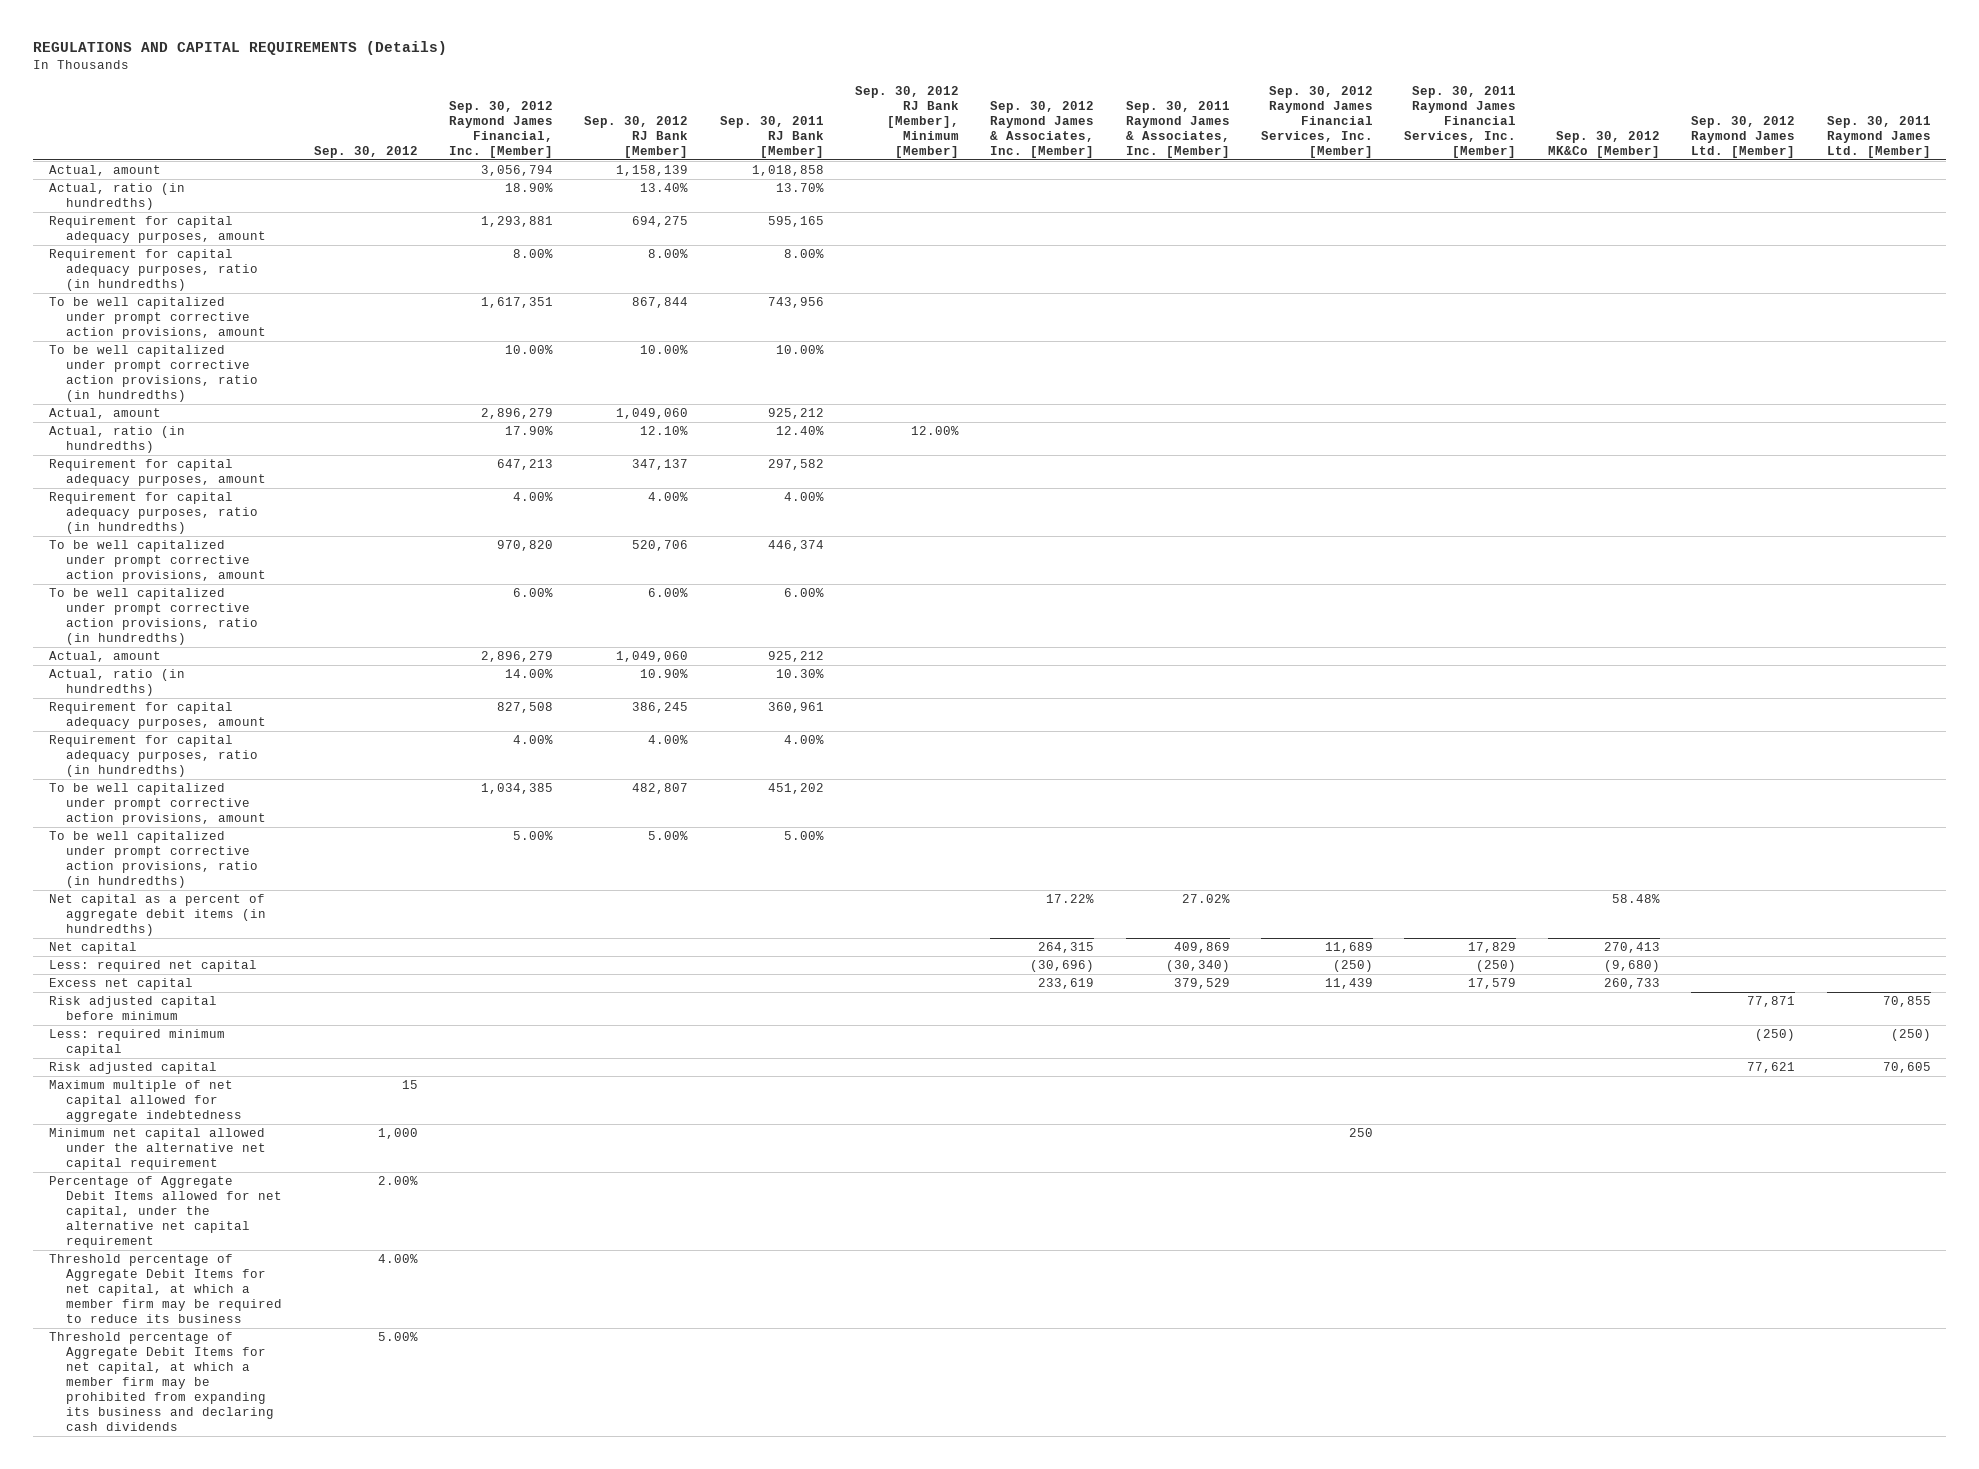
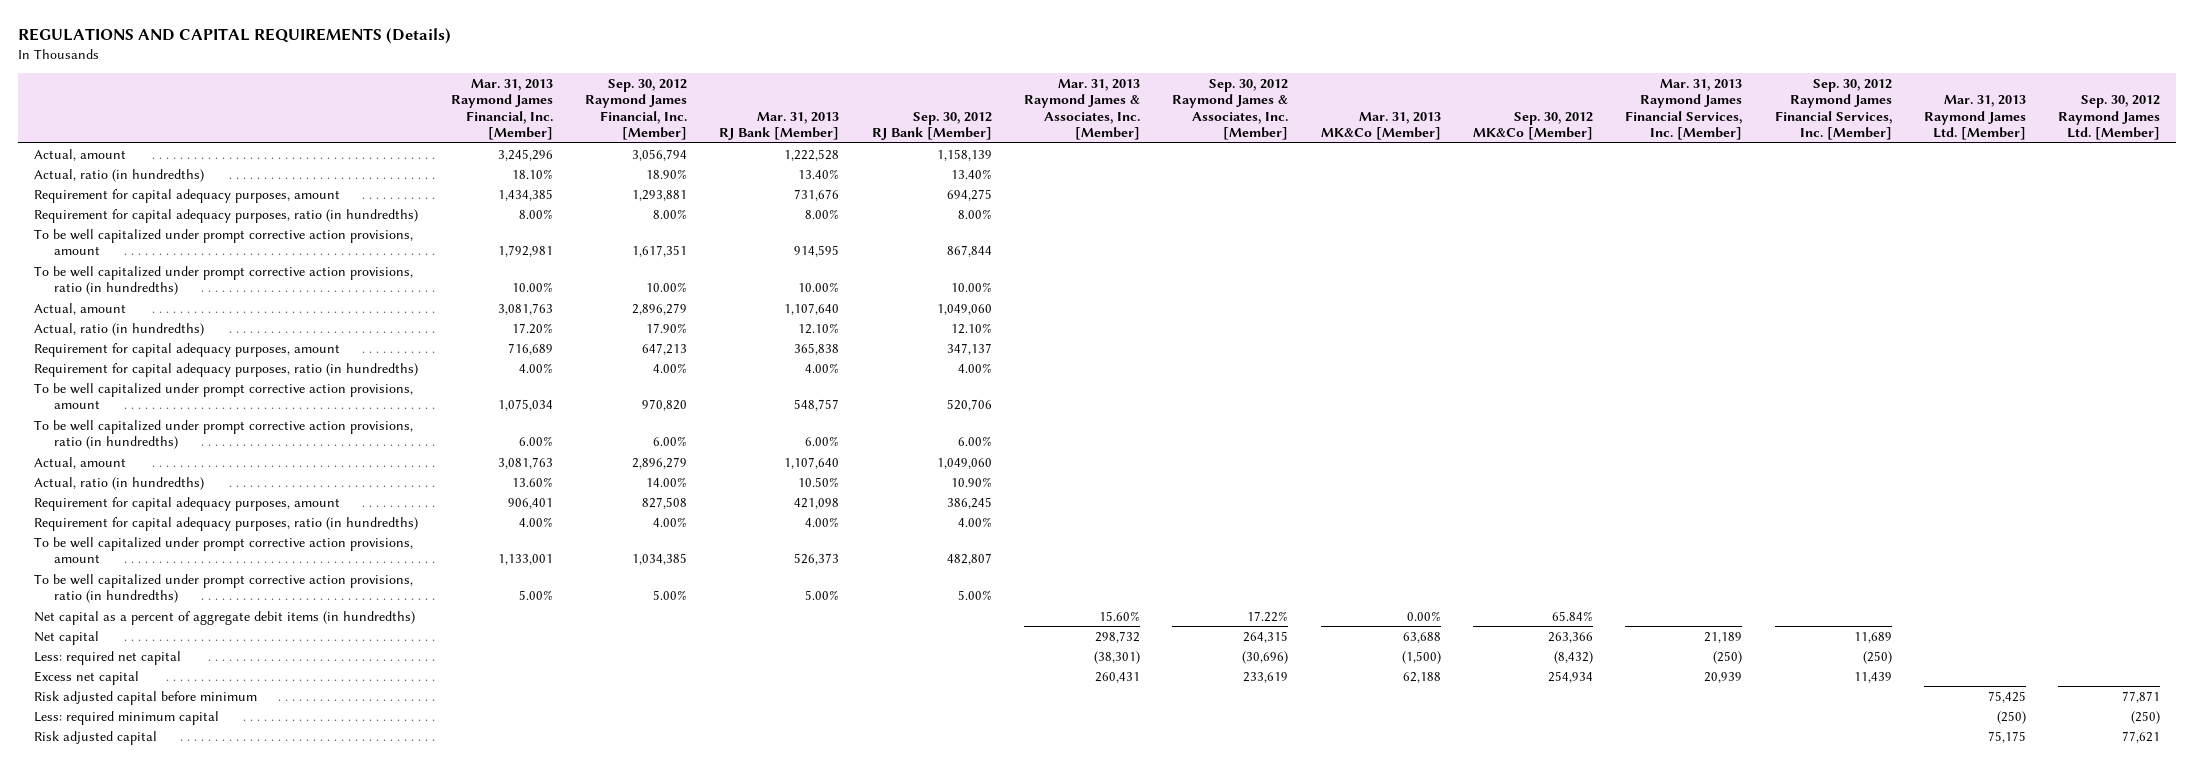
[313,145,418,158] Sep. 30, 2012 -> none
[719,115,824,158] Sep. 30, 2011 RJ Bank [Member] -> none
[854,86,959,158] Sep. 30, 2012 RJ Bank [Member], Minimum [Member] -> none
[1125,100,1230,158] Sep. 30, 2011 Raymond James & Associates, Inc. [Member] -> none
[1404,86,1517,158] Sep. 30, 2011 Raymond James Financial Services, Inc. [Member] -> none
[1826,115,1931,158] Sep. 30, 2011 Raymond James Ltd. [Member] -> none
none -> [450,79,553,140] Mar. 31, 2013 Raymond James Financial, Inc. [Member]
none -> [719,111,840,140] Mar. 31, 2013 RJ Bank [Member]
none -> [1023,79,1140,140] Mar. 31, 2013 Raymond James & Associates, Inc. [Member]
none -> [1320,111,1441,140] Mar. 31, 2013 MK&Co [Member]
none -> [1625,79,1743,140] Mar. 31, 2013 Raymond James Financial Services, Inc. [Member]
none -> [1923,95,2026,140] Mar. 31, 2013 Raymond James Ltd. [Member]
[1611,894,1660,904] 58.48% -> [1551,610,1593,621] 65.84%
[1603,942,1660,954] 270,413 -> [1547,631,1593,643] 263,366
[1603,960,1660,973] (9,680) -> [1553,650,1593,664] (8,432)
[1603,978,1660,990] 260,733 -> [1547,670,1593,683] 254,934
[48,1080,243,1123] Maximum multiple of net capital allowed for aggregate indebtedness -> none
[48,1128,267,1171] Minimum net capital allowed under the alternative net capital requirement -> none
[48,1176,283,1249] Percentage of Aggregate Debit Items allowed for net capital, under the alternative net capital requirement -> none
[48,1254,283,1324] Threshold percentage of Aggregate Debit Items for net capital, at which a member firm may be required to reduce its business -> none
[48,1332,275,1431] Threshold percentage of Aggregate Debit Items for net capital, at which a member firm may be prohibited from expanding its business and declaring cash dividends -> none

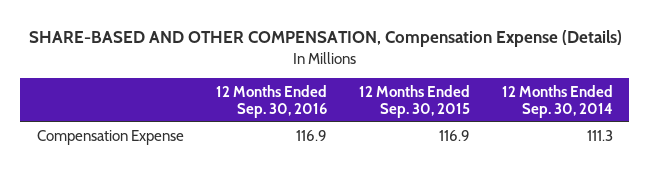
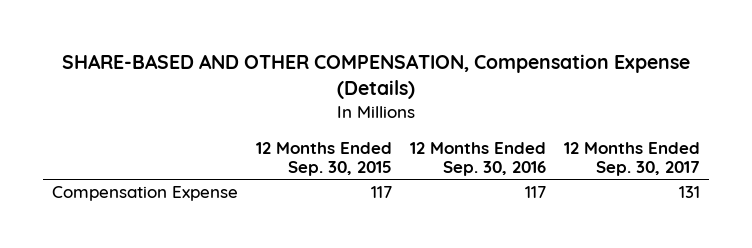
[501,84,613,118] 12 Months Ended Sep. 30, 2014 -> none
none -> [563,141,700,177] 12 Months Ended Sep. 30, 2017
[295,130,327,142] 116.9 -> [524,186,546,199] 117
[438,130,470,142] 116.9 -> [370,186,392,199] 117

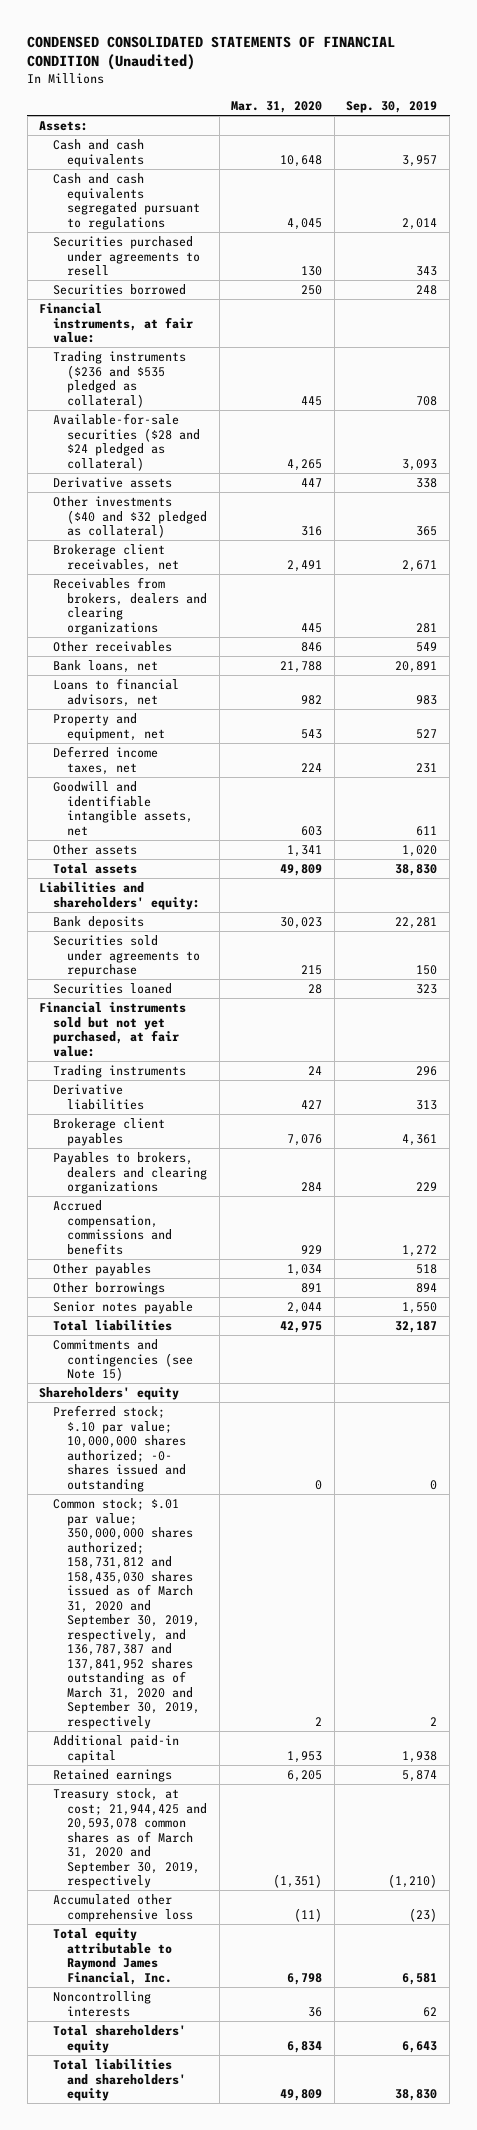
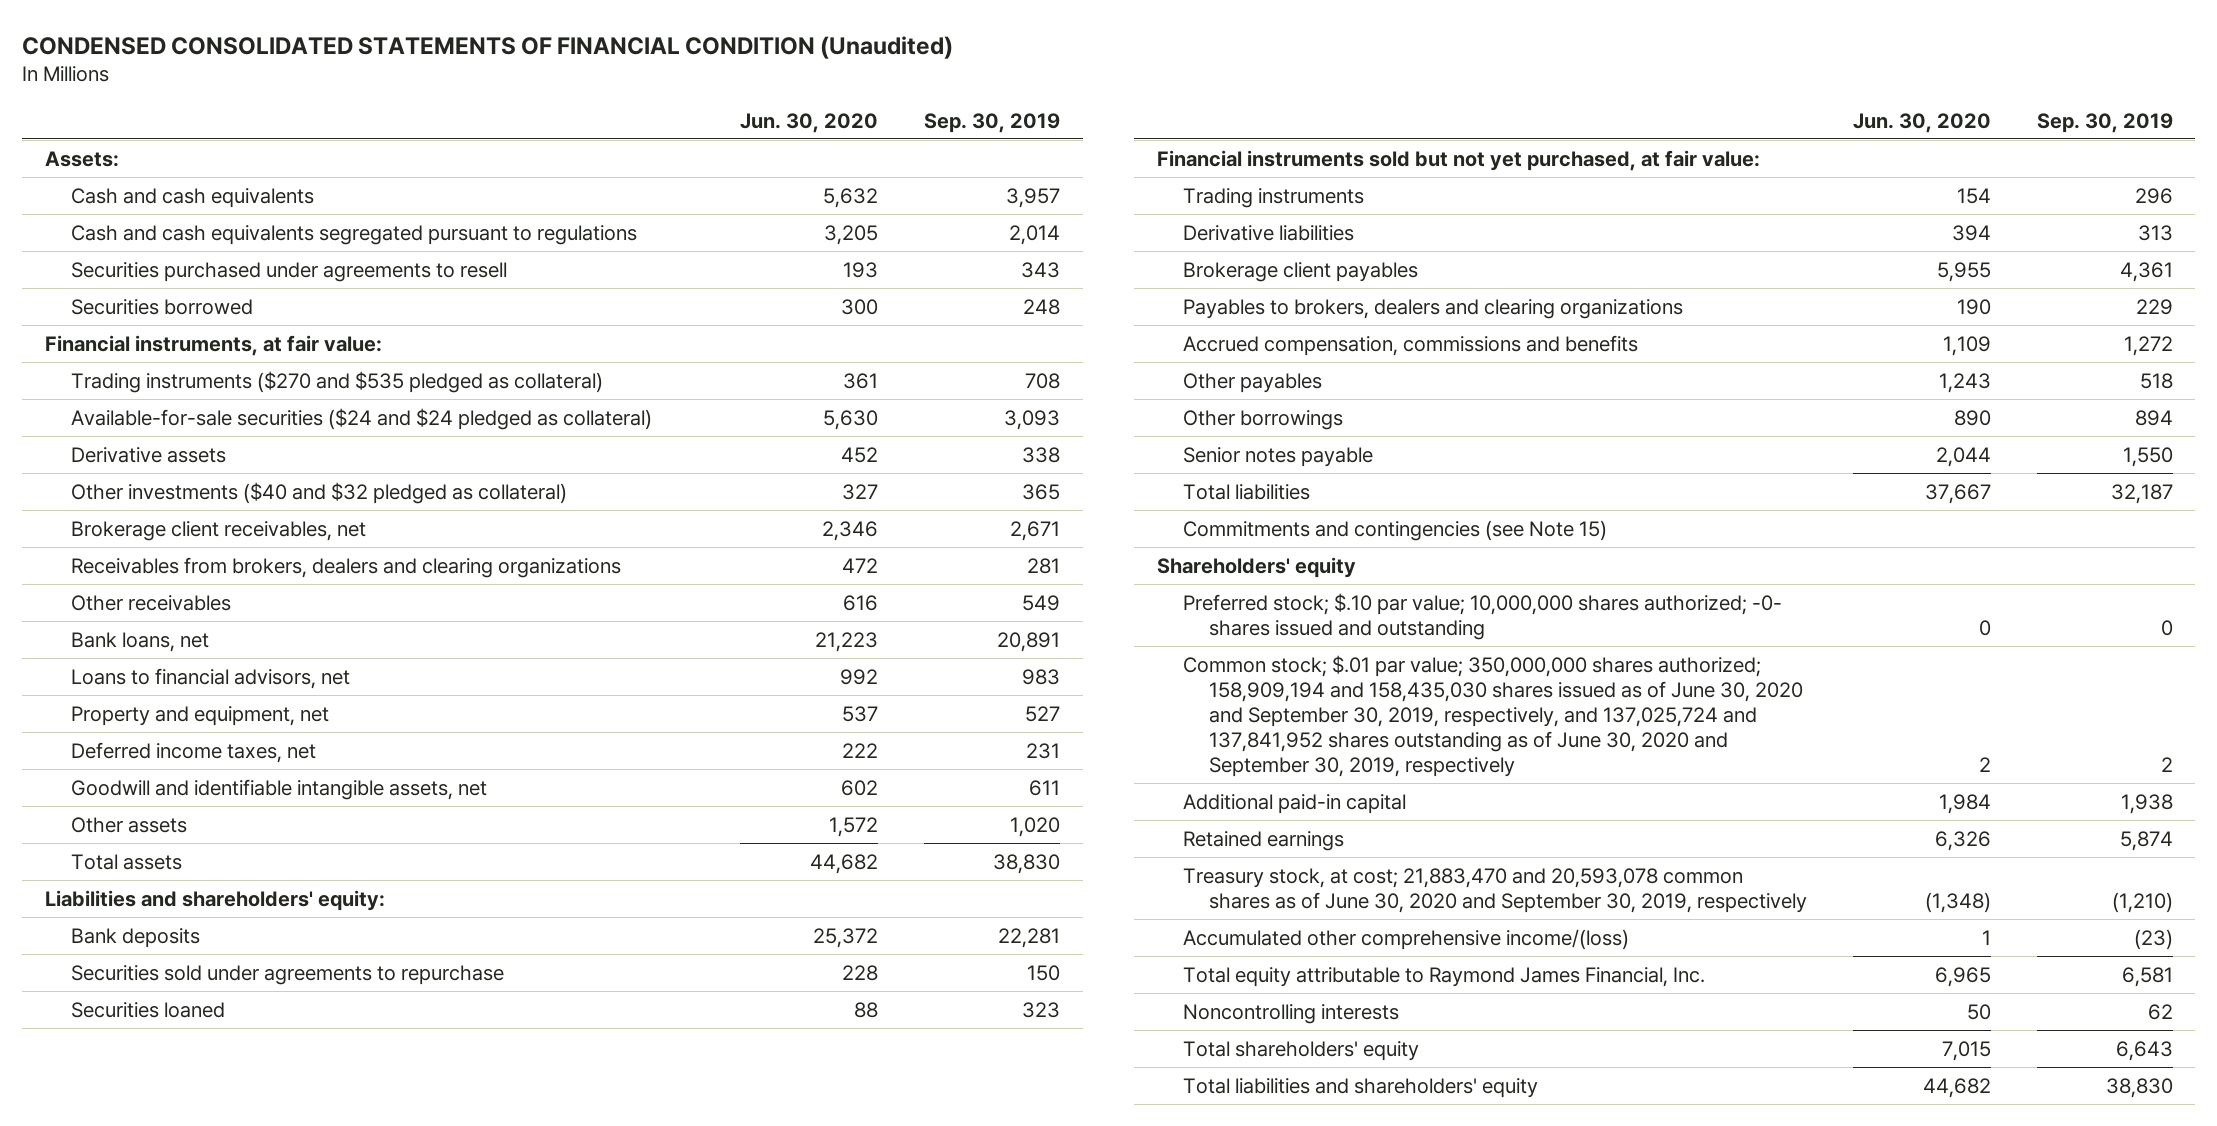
[231,100,323,113] Mar. 31, 2020 -> none
none -> [740,112,879,133] Jun. 30, 2020
[53,351,187,408] Trading instruments ($236 and $535 pledged as collateral) -> [70,370,603,393] Trading instruments ($270 and $535 pledged as collateral)
[53,413,201,471] Available-for-sale securities ($28 and $24 pledged as collateral) -> [70,407,652,430] Available-for-sale securities ($24 and $24 pledged as collateral)
[53,1498,201,1729] Common stock; $.01 par value; 350,000,000 shares authorized; 158,731,812 and 158,435,030 shares issued as of March 31, 2020 and September 30, 2019, respectively, and 136,787,387 and 137,841,952 shares outstanding as of March 31, 2020 and September 30, 2019, respectively -> [1183,654,1804,777] Common stock; $.01 par value; 350,000,000 shares authorized; 158,909,194 and 158,435,030 shares issued as of June 30, 2020 and September 30, 2019, respectively, and 137,025,724 and 137,841,952 shares outstanding as of June 30, 2020 and September 30, 2019, respectively
[53,1788,208,1889] Treasury stock, at cost; 21,944,425 and 20,593,078 common shares as of March 31, 2020 and September 30, 2019, respectively -> [1183,867,1808,913] Treasury stock, at cost; 21,883,470 and 20,593,078 common shares as of June 30, 2020 and September 30, 2019, respectively
[53,1894,194,1922] Accumulated other comprehensive loss -> [1183,928,1630,950] Accumulated other comprehensive income/(loss)

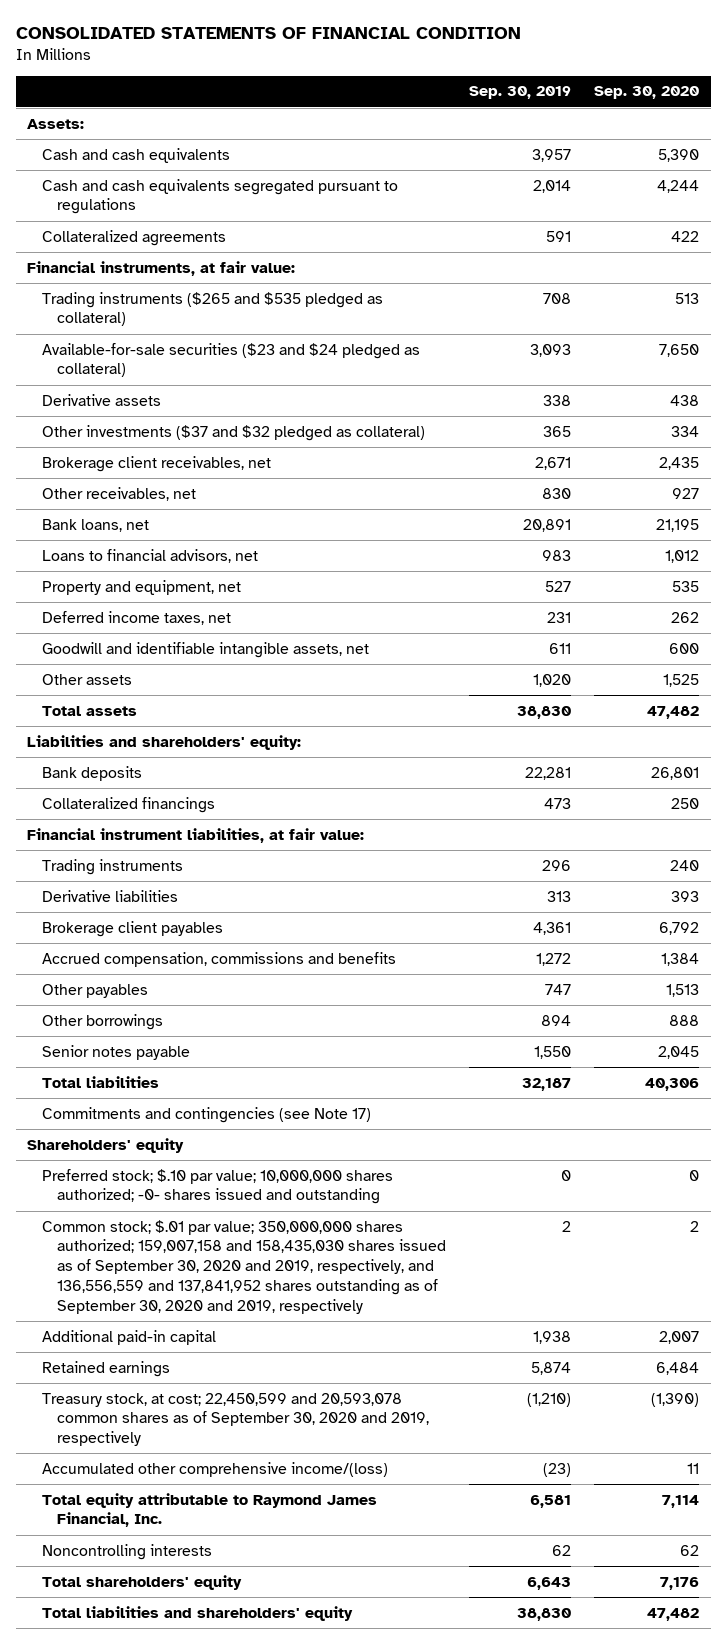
[21,35,953,59] CONDENSED CONSOLIDATED STATEMENTS OF FINANCIAL CONDITION (Unaudited) -> [15,27,521,40] CONSOLIDATED STATEMENTS OF FINANCIAL CONDITION
[740,112,879,133] Jun. 30, 2020 -> none
none -> [594,86,700,100] Sep. 30, 2020
[70,261,507,282] Securities purchased under agreements to resell -> none
[70,298,253,315] Securities borrowed -> none
none -> [42,229,227,246] Collateralized agreements
[70,370,603,393] Trading instruments ($270 and $535 pledged as collateral) -> [42,291,384,327] Trading instruments ($265 and $535 pledged as collateral)
[70,407,652,430] Available-for-sale securities ($24 and $24 pledged as collateral) -> [42,342,421,378] Available-for-sale securities ($23 and $24 pledged as collateral)
[70,481,567,504] Other investments ($40 and $32 pledged as collateral) -> [42,424,426,441] Other investments ($37 and $32 pledged as collateral)
[70,556,621,578] Receivables from brokers, dealers and clearing organizations -> none
[70,594,231,611] Other receivables -> [42,486,197,501] Other receivables, net
[1022,594,1061,611] 549 -> [542,487,572,499] 830
[70,964,504,985] Securities sold under agreements to repurchase -> none
[70,1001,225,1018] Securities loaned -> none
none -> [42,796,216,813] Collateralized financings
[1157,149,1761,171] Financial instruments sold but not yet purchased, at fair value: -> [27,827,365,843] Financial instrument liabilities, at fair value:
[1183,298,1684,319] Payables to brokers, dealers and clearing organizations -> none
[2139,372,2173,389] 518 -> [545,983,572,995] 747
[1183,519,1608,541] Commitments and contingencies (see Note 15) -> [42,1106,372,1123] Commitments and contingencies (see Note 17)
[1183,654,1804,777] Common stock; $.01 par value; 350,000,000 shares authorized; 158,909,194 and 158,435,030 shares issued as of June 30, 2020 and September 30, 2019, respectively, and 137,025,724 and 137,841,952 shares outstanding as of June 30, 2020 and September 30, 2019, respectively -> [42,1219,447,1314] Common stock; $.01 par value; 350,000,000 shares authorized; 159,007,158 and 158,435,030 shares issued as of September 30, 2020 and 2019, respectively, and 136,556,559 and 137,841,952 shares outstanding as of September 30, 2020 and 2019, respectively
[1183,867,1808,913] Treasury stock, at cost; 21,883,470 and 20,593,078 common shares as of June 30, 2020 and September 30, 2019, respectively -> [42,1392,430,1447] Treasury stock, at cost; 22,450,599 and 20,593,078 common shares as of September 30, 2020 and 2019, respectively

